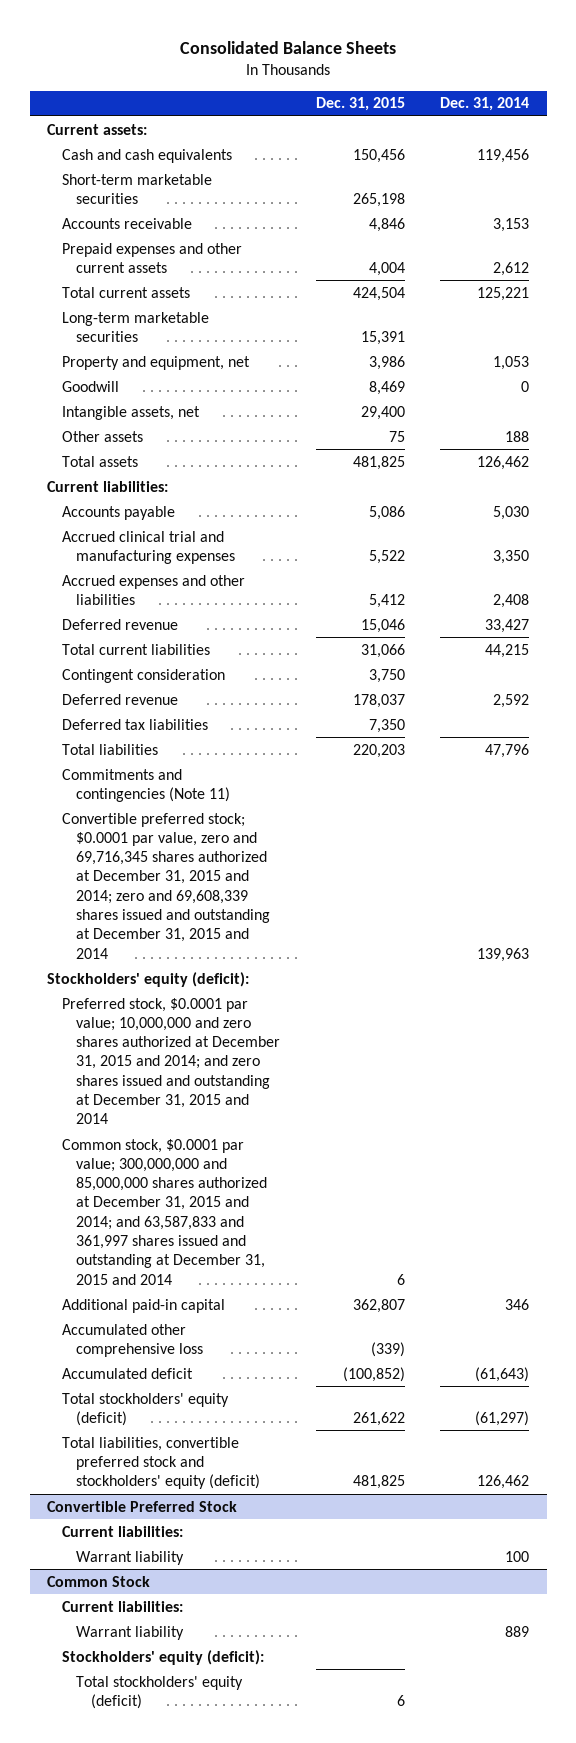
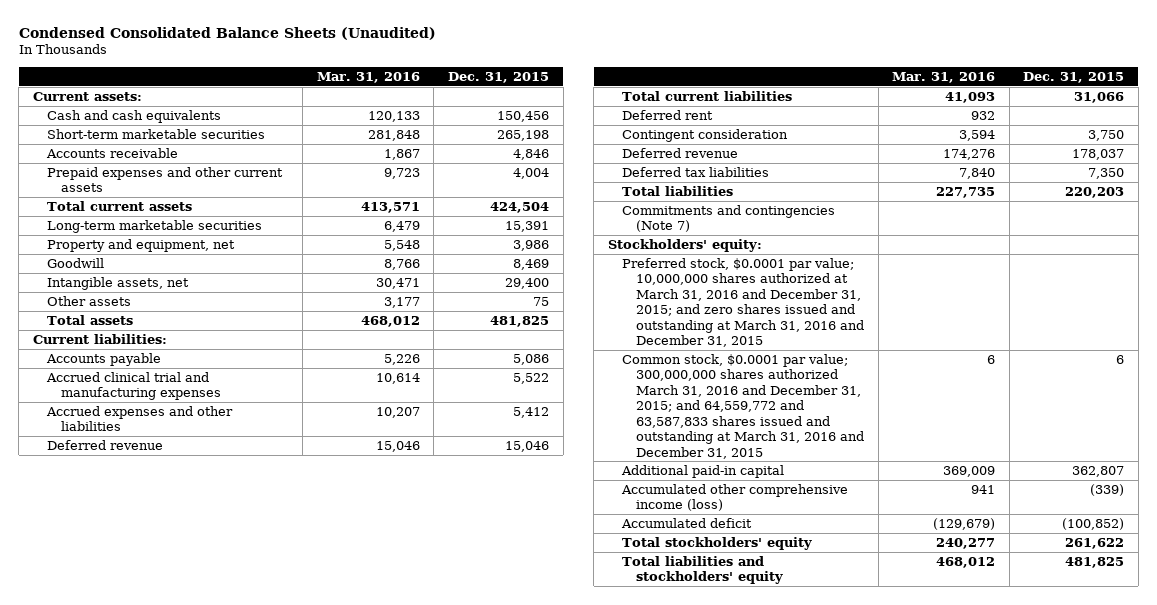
[180,40,397,54] Consolidated Balance Sheets -> [18,26,436,40] Condensed Consolidated Balance Sheets (Unaudited)
[440,97,530,112] Dec. 31, 2014 -> none
none -> [316,71,420,83] Mar. 31, 2016
none -> [622,109,714,120] Deferred rent
[61,812,271,959] Convertible preferred stock; $0.0001 par value, zero and 69,716,345 shares authorized at December 31, 2015 and 2014; zero and 69,608,339 shares issued and outstanding at December 31, 2015 and 2014 -> none
[61,768,231,802] Commitments and contingencies (Note 11) -> [622,204,836,233] Commitments and contingencies (Note 7)
[47,971,250,987] Stockholders' equity (deficit): -> [608,238,763,252] Stockholders' equity:
[61,997,281,1125] Preferred stock, $0.0001 par value; 10,000,000 and zero shares authorized at December 31, 2015 and 2014; and zero shares issued and outstanding at December 31, 2015 and 2014 -> [622,257,865,348] Preferred stock, $0.0001 par value; 10,000,000 shares authorized at March 31, 2016 and December 31, 2015; and zero shares issued and outstanding at March 31, 2016 and December 31, 2015
[61,1138,268,1285] Common stock, $0.0001 par value; 300,000,000 and 85,000,000 shares authorized at December 31, 2015 and 2014; and 63,587,833 and 361,997 shares issued and outstanding at December 31, 2015 and 2014 -> [622,353,865,459] Common stock, $0.0001 par value; 300,000,000 shares authorized March 31, 2016 and December 31, 2015; and 64,559,772 and 63,587,833 shares issued and outstanding at March 31, 2016 and December 31, 2015
[61,1323,204,1357] Accumulated other comprehensive loss -> [621,483,849,512] Accumulated other comprehensive income (loss)
[47,1500,238,1512] Convertible Preferred Stock -> none
[61,1525,183,1537] Current liabilities: -> none
[76,1550,185,1565] Warrant liability -> none
[47,1575,151,1587] Common Stock -> none
[61,1600,183,1612] Current liabilities: -> none
[76,1625,185,1640] Warrant liability -> none
[61,1649,264,1665] Stockholders' equity (deficit): -> none
[76,1675,244,1709] Total stockholders' equity (deficit) -> none
[61,1392,229,1426] Total stockholders' equity (deficit) -> [622,536,813,550] Total stockholders' equity
[61,1436,261,1490] Total liabilities, convertible preferred stock and stockholders' equity (deficit) -> [622,555,784,585] Total liabilities and stockholders' equity

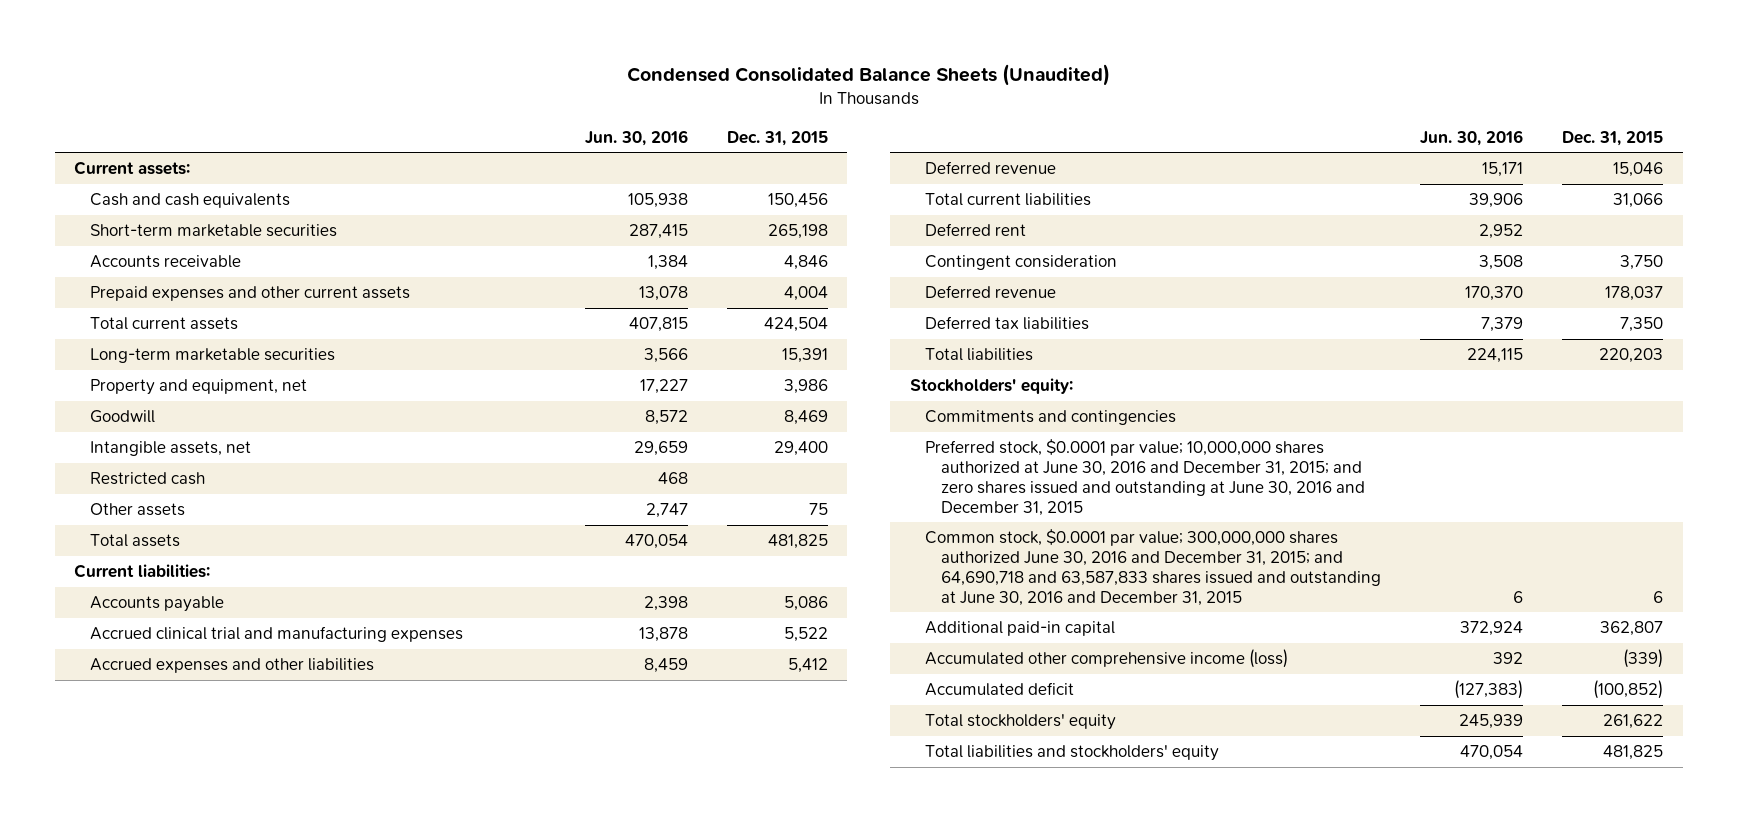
[316,71,420,83] Mar. 31, 2016 -> none
none -> [584,129,688,146] Jun. 30, 2016
none -> [90,472,206,486] Restricted cash
[622,204,836,233] Commitments and contingencies (Note 7) -> none
none -> [925,410,1177,426] Commitments and contingencies
[622,257,865,348] Preferred stock, $0.0001 par value; 10,000,000 shares authorized at March 31, 2016 and December 31, 2015; and zero shares issued and outstanding at March 31, 2016 and December 31, 2015 -> [925,439,1366,516] Preferred stock, $0.0001 par value; 10,000,000 shares authorized at June 30, 2016 and December 31, 2015; and zero shares issued and outstanding at June 30, 2016 and December 31, 2015
[622,353,865,459] Common stock, $0.0001 par value; 300,000,000 shares authorized March 31, 2016 and December 31, 2015; and 64,559,772 and 63,587,833 shares issued and outstanding at March 31, 2016 and December 31, 2015 -> [925,529,1382,606] Common stock, $0.0001 par value; 300,000,000 shares authorized June 30, 2016 and December 31, 2015; and 64,690,718 and 63,587,833 shares issued and outstanding at June 30, 2016 and December 31, 2015

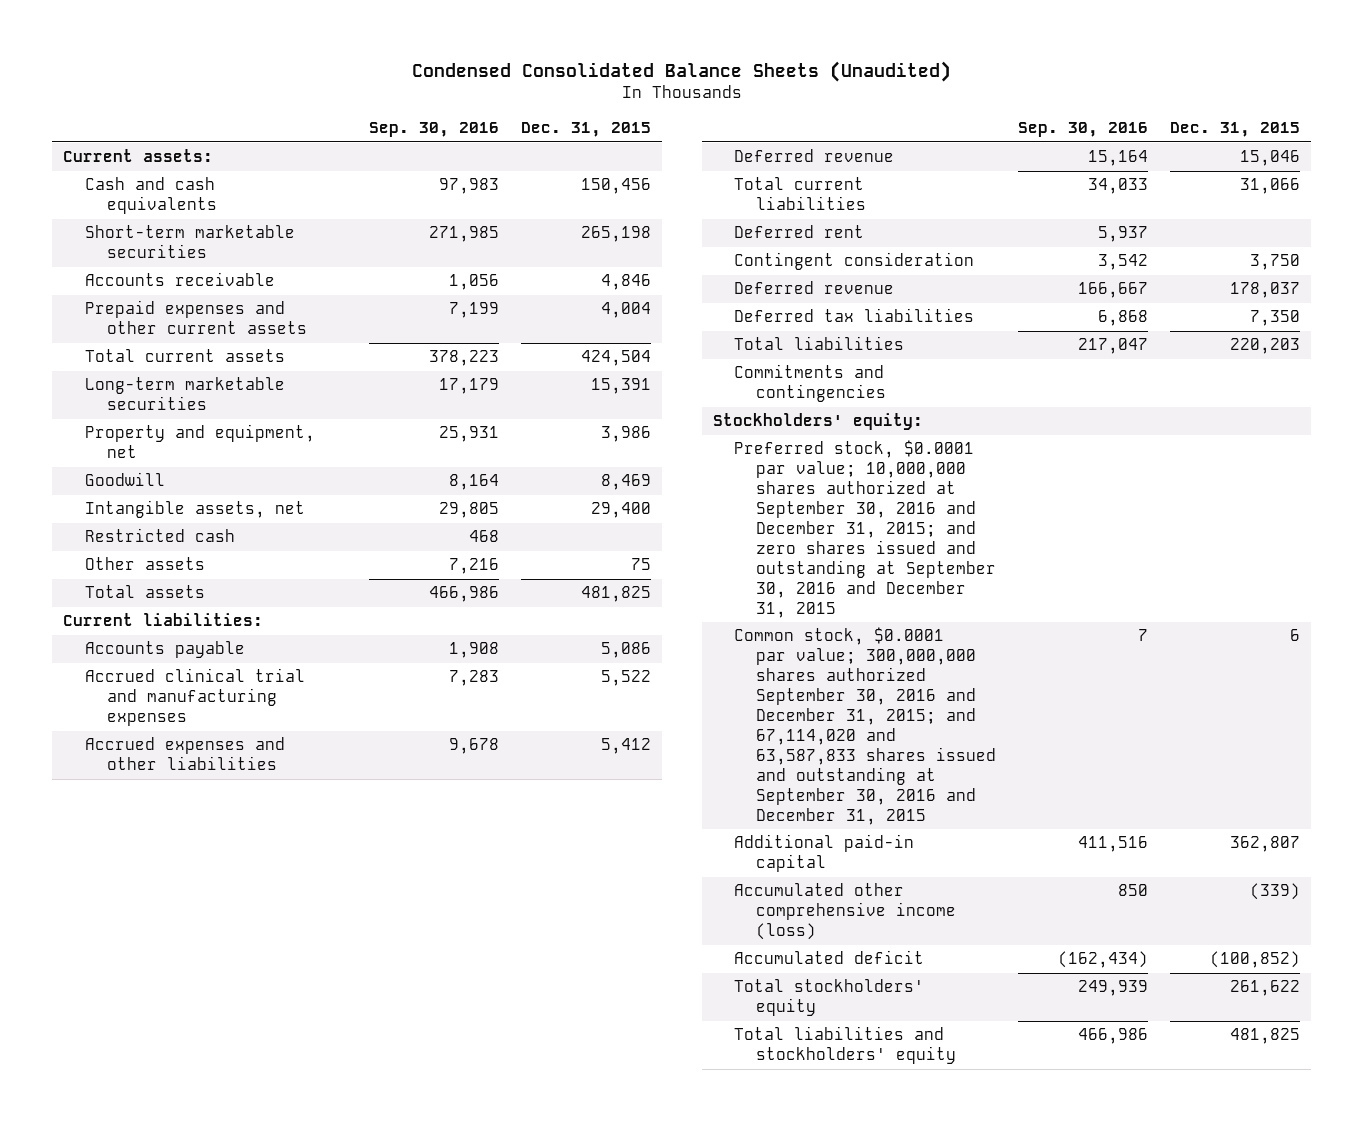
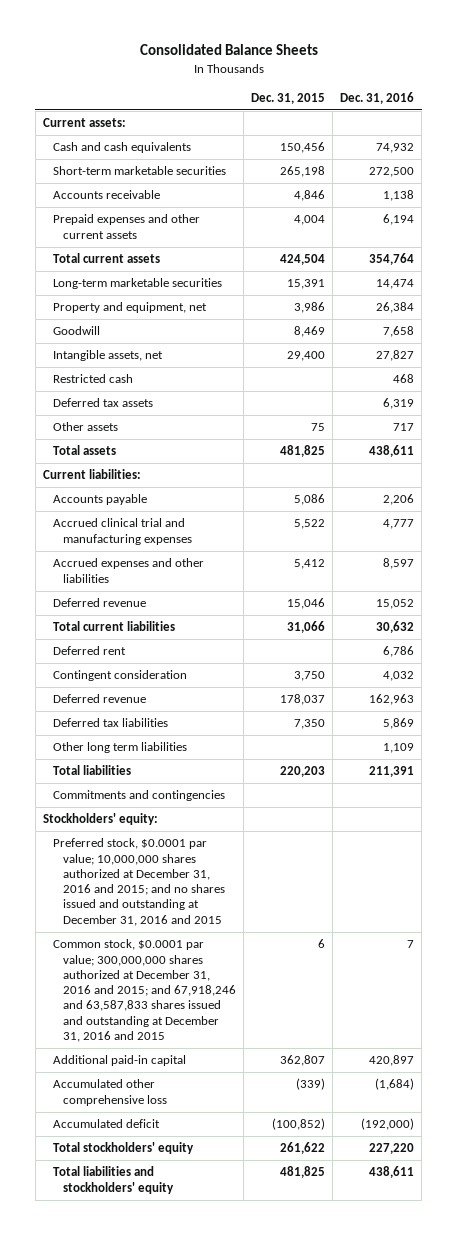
[411,60,951,82] Condensed Consolidated Balance Sheets (Unaudited) -> [139,44,318,56] Consolidated Balance Sheets
[369,122,500,138] Sep. 30, 2016 -> none
none -> [340,91,415,104] Dec. 31, 2016
none -> [52,398,153,408] Deferred tax assets
none -> [52,742,187,754] Other long term liabilities
[734,440,997,619] Preferred stock, $0.0001 par value; 10,000,000 shares authorized at September 30, 2016 and December 31, 2015; and zero shares issued and outstanding at September 30, 2016 and December 31, 2015 -> [52,838,225,926] Preferred stock, $0.0001 par value; 10,000,000 shares authorized at December 31, 2016 and 2015; and no shares issued and outstanding at December 31, 2016 and 2015
[734,627,997,826] Common stock, $0.0001 par value; 300,000,000 shares authorized September 30, 2016 and December 31, 2015; and 67,114,020 and 63,587,833 shares issued and outstanding at September 30, 2016 and December 31, 2015 -> [52,939,236,1042] Common stock, $0.0001 par value; 300,000,000 shares authorized at December 31, 2016 and 2015; and 67,918,246 and 63,587,833 shares issued and outstanding at December 31, 2016 and 2015
[734,883,957,941] Accumulated other comprehensive income (loss) -> [52,1079,167,1106] Accumulated other comprehensive loss

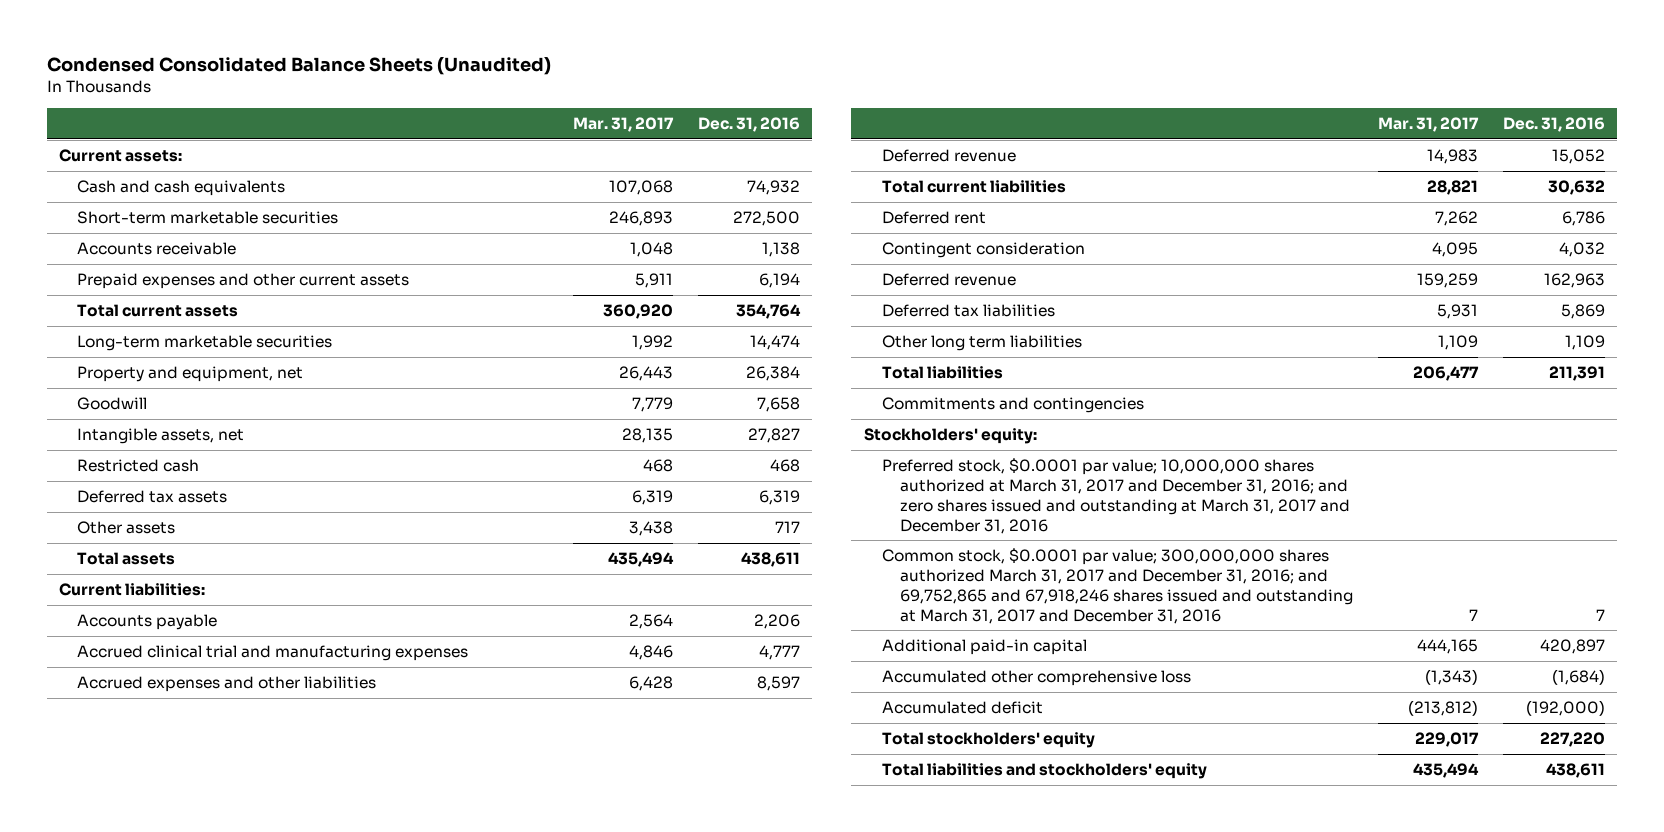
[139,44,318,56] Consolidated Balance Sheets -> [46,56,551,75] Condensed Consolidated Balance Sheets (Unaudited)
[251,92,326,104] Dec. 31, 2015 -> none
none -> [573,116,675,132] Mar. 31, 2017
[52,838,225,926] Preferred stock, $0.0001 par value; 10,000,000 shares authorized at December 31, 2016 and 2015; and no shares issued and outstanding at December 31, 2016 and 2015 -> [882,458,1351,534] Preferred stock, $0.0001 par value; 10,000,000 shares authorized at March 31, 2017 and December 31, 2016; and zero shares issued and outstanding at March 31, 2017 and December 31, 2016
[52,939,236,1042] Common stock, $0.0001 par value; 300,000,000 shares authorized at December 31, 2016 and 2015; and 67,918,246 and 63,587,833 shares issued and outstanding at December 31, 2016 and 2015 -> [882,548,1354,624] Common stock, $0.0001 par value; 300,000,000 shares authorized March 31, 2017 and December 31, 2016; and 69,752,865 and 67,918,246 shares issued and outstanding at March 31, 2017 and December 31, 2016

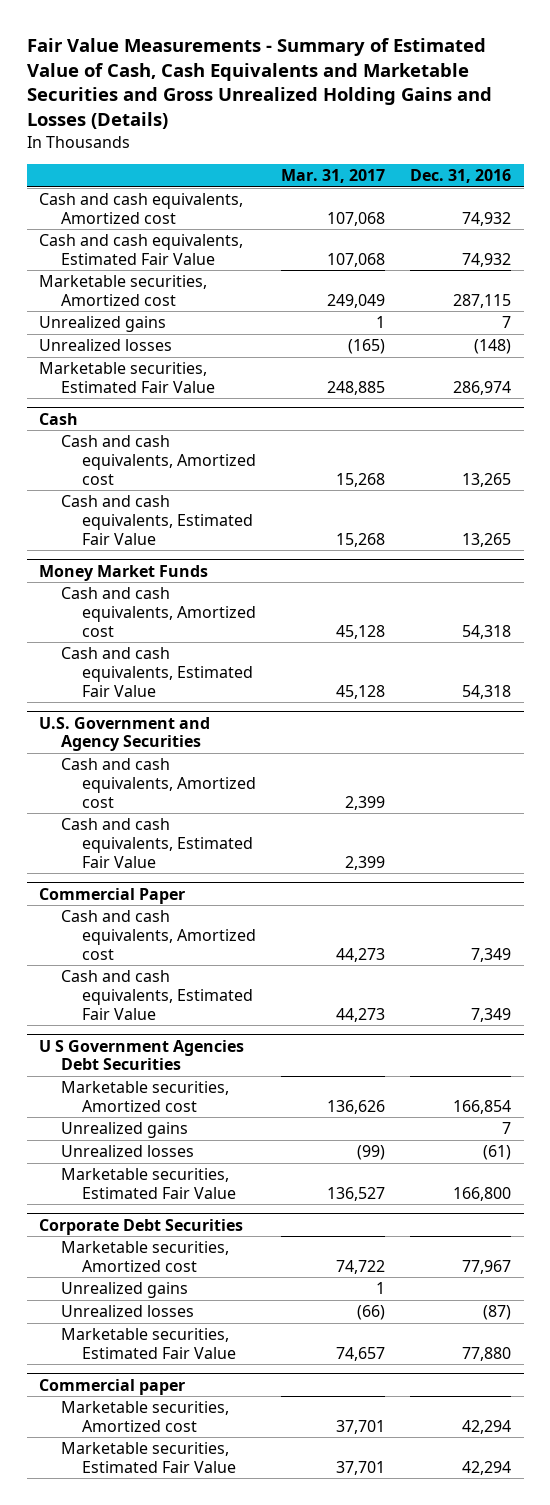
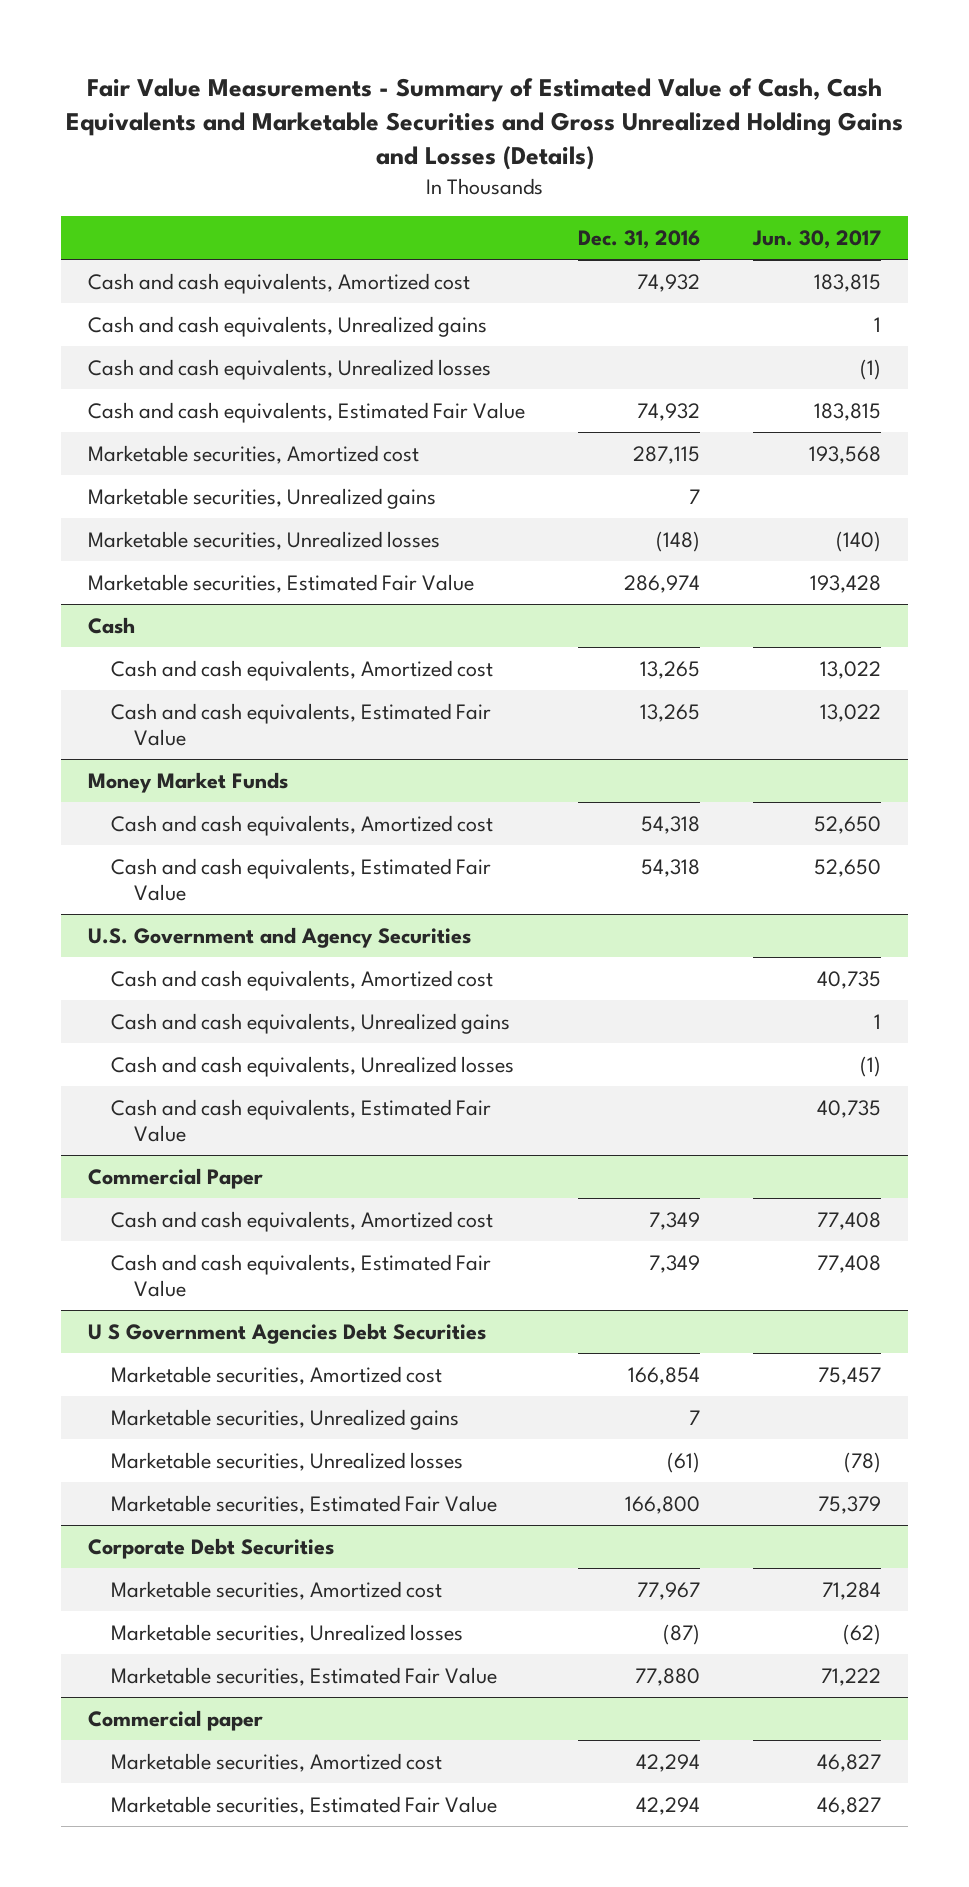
[281,169,386,184] Mar. 31, 2017 -> none
none -> [752,230,882,250] Jun. 30, 2017
none -> [87,315,487,337] Cash and cash equivalents, Unrealized gains
none -> [87,358,491,380] Cash and cash equivalents, Unrealized losses
[39,316,167,333] Unrealized gains -> [87,487,436,509] Marketable securities, Unrealized gains
[39,339,173,352] Unrealized losses -> [87,530,440,550] Marketable securities, Unrealized losses
none -> [110,1012,510,1034] Cash and cash equivalents, Unrealized gains
none -> [110,1055,514,1077] Cash and cash equivalents, Unrealized losses
[60,1122,188,1139] Unrealized gains -> [110,1408,459,1430] Marketable securities, Unrealized gains
[60,1145,194,1158] Unrealized losses -> [110,1451,463,1471] Marketable securities, Unrealized losses
[60,1282,188,1299] Unrealized gains -> none
[60,1305,194,1318] Unrealized losses -> [110,1623,463,1643] Marketable securities, Unrealized losses

